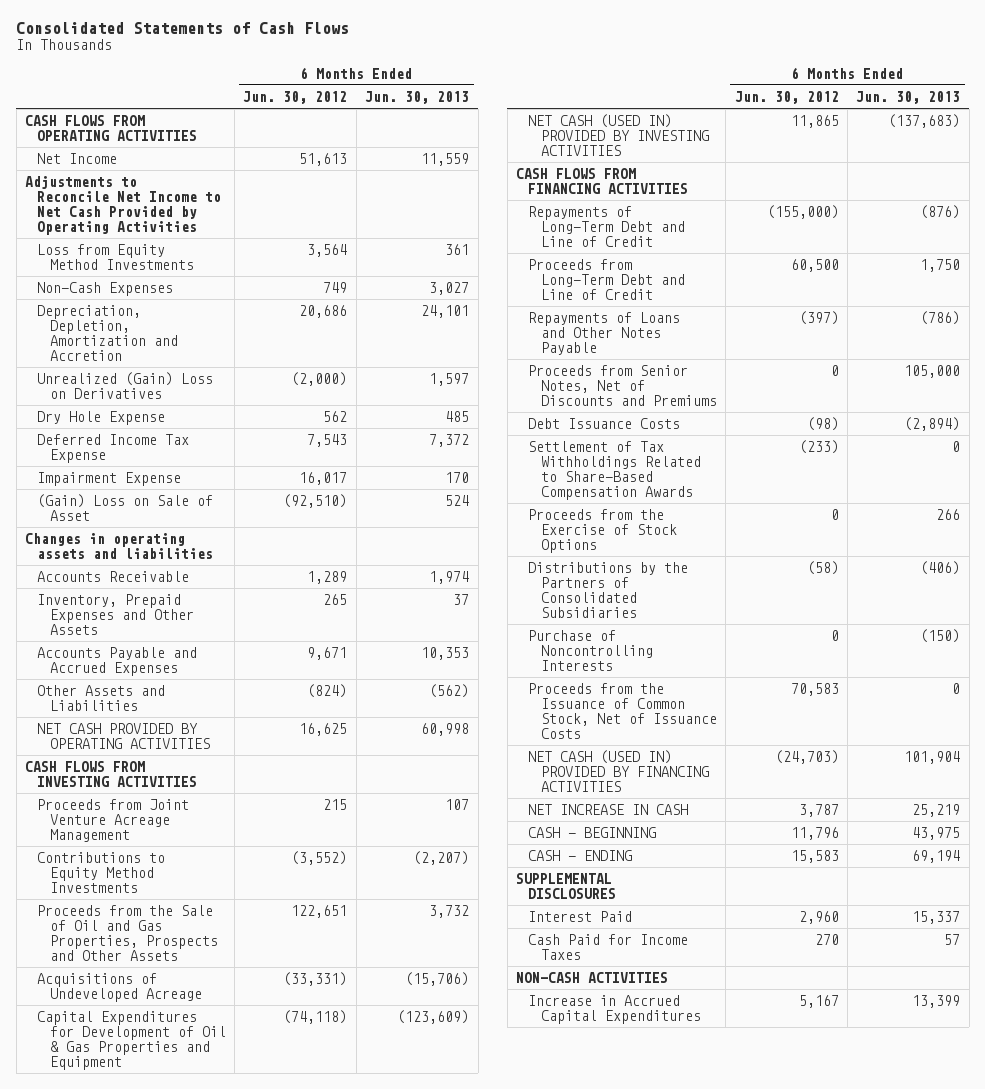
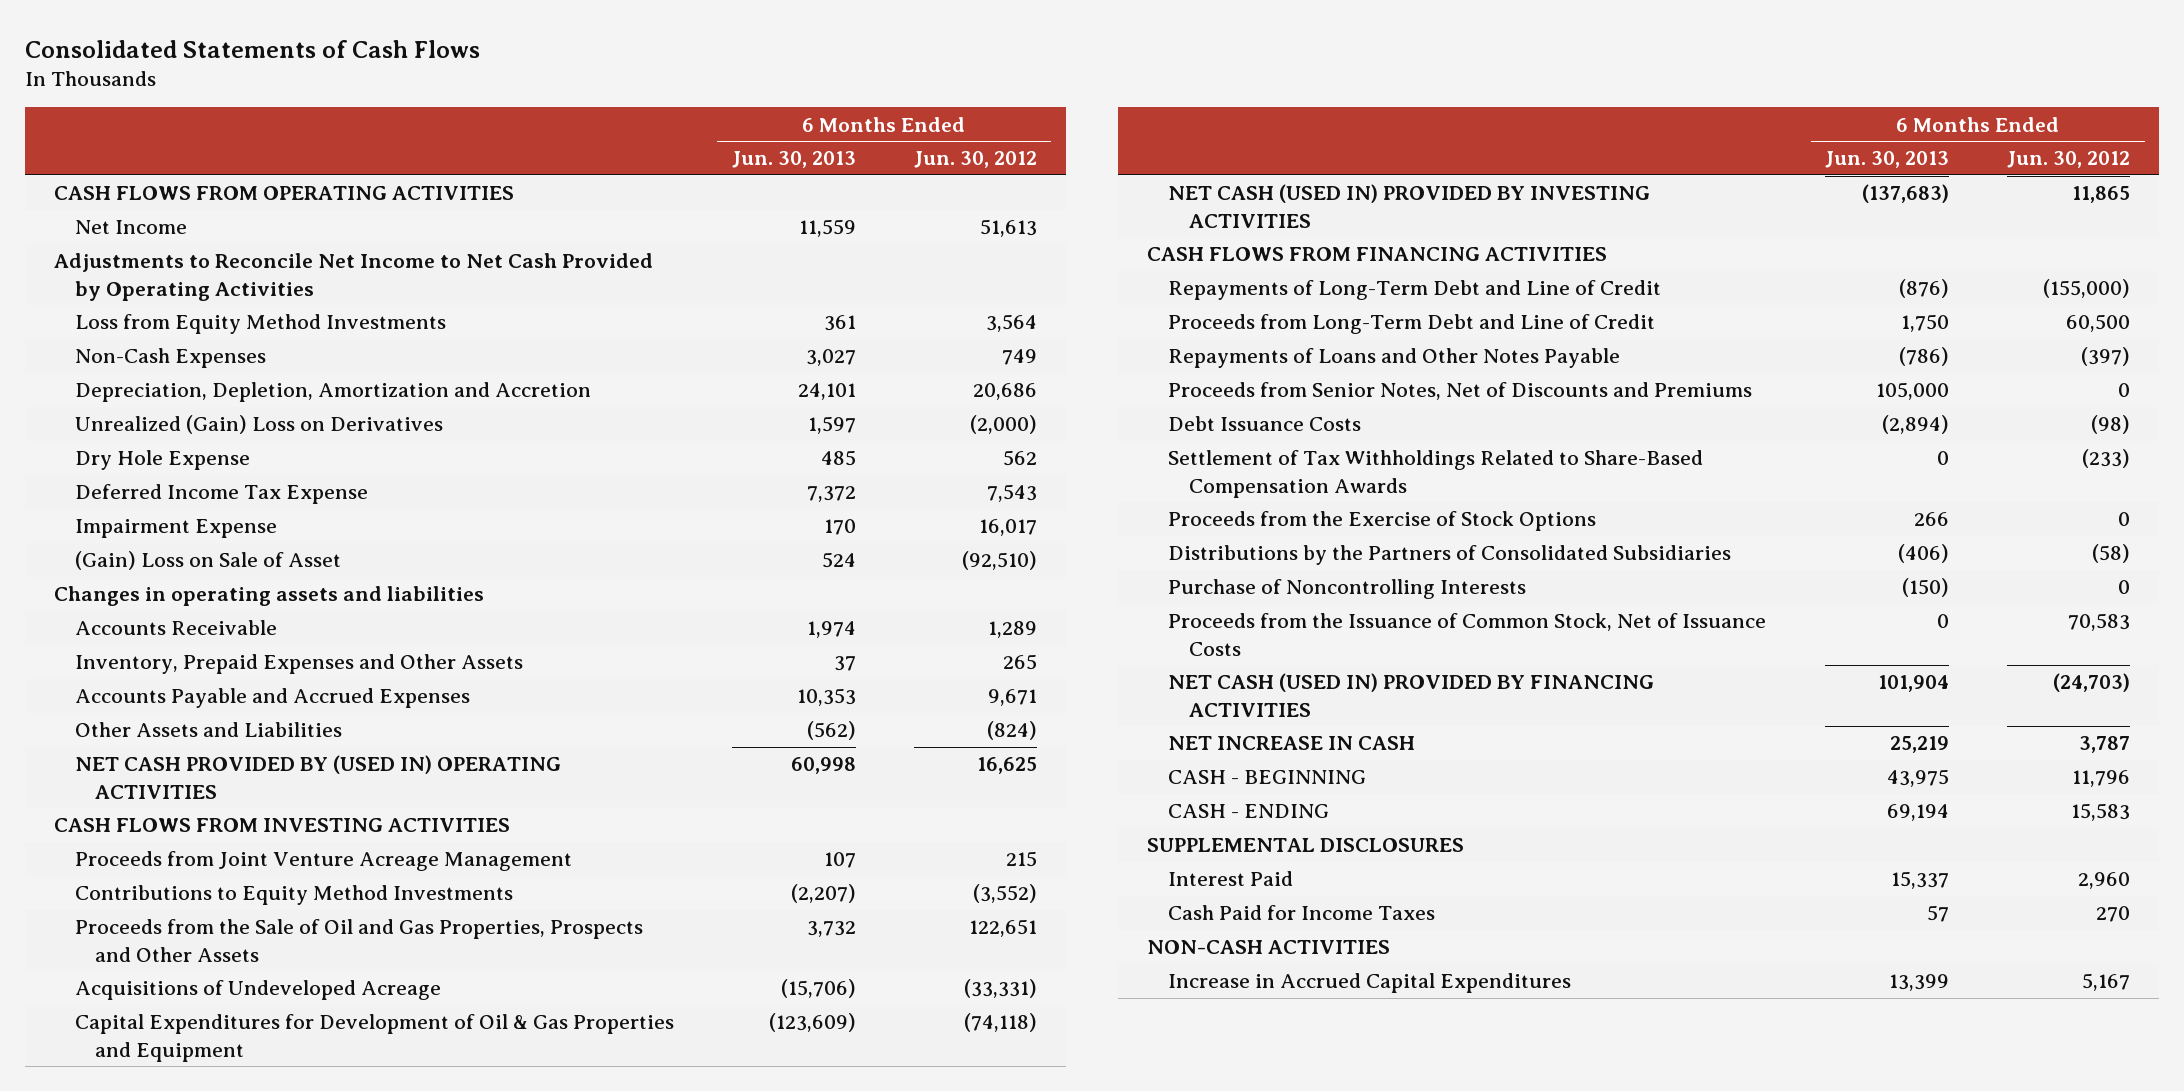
[37,722,210,749] NET CASH PROVIDED BY OPERATING ACTIVITIES -> [74,755,561,799] NET CASH PROVIDED BY (USED IN) OPERATING ACTIVITIES

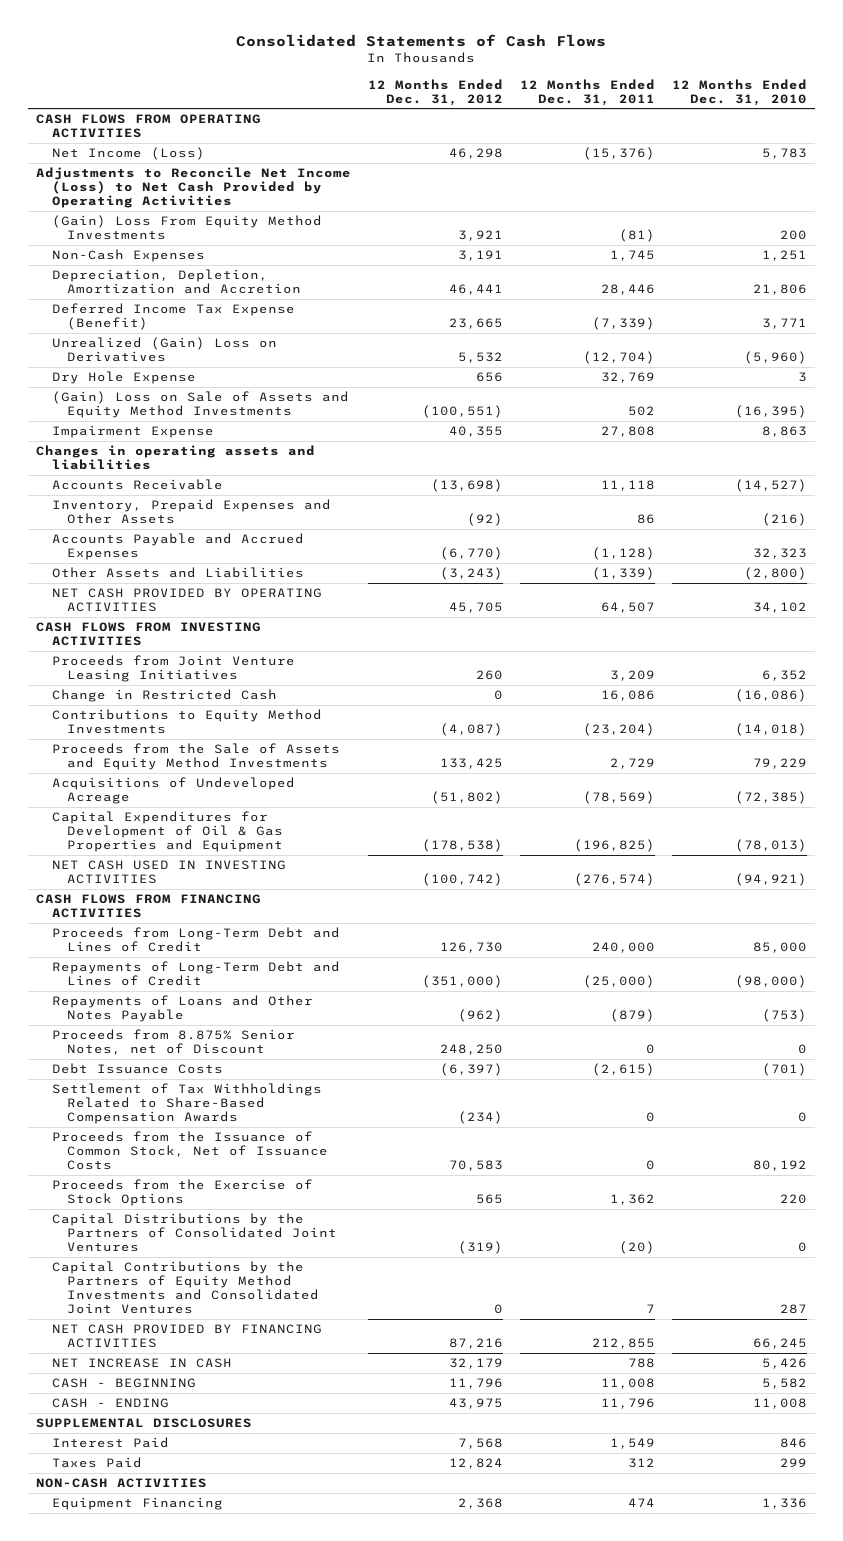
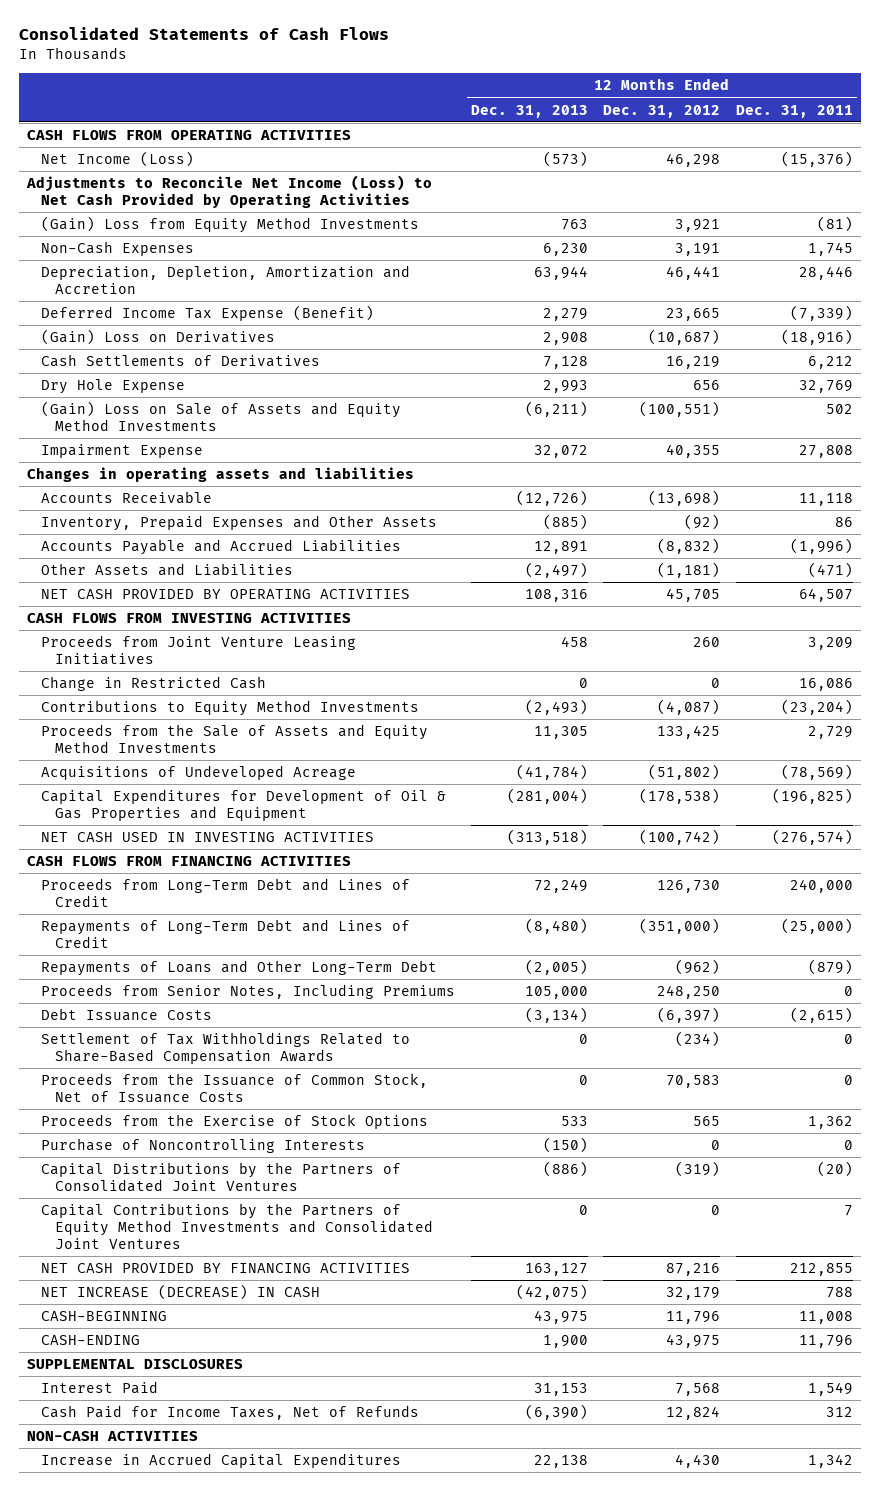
[671,78,807,106] 12 Months Ended Dec. 31, 2010 -> none
none -> [470,104,588,118] Dec. 31, 2013
[51,215,322,241] (Gain) Loss From Equity Method Investments -> [40,216,419,234] (Gain) Loss from Equity Method Investments
[51,337,277,363] Unrealized (Gain) Loss on Derivatives -> [40,329,275,346] (Gain) Loss on Derivatives
[457,352,503,364] 5,532 -> [648,329,721,346] (10,687)
[582,351,655,365] (12,704) -> [781,329,854,346] (18,916)
none -> [40,354,320,368] Cash Settlements of Derivatives
[51,533,304,561] Accounts Payable and Accrued Expenses -> [40,539,401,556] Accounts Payable and Accrued Liabilities
[439,547,503,561] (6,770) -> [657,538,721,555] (8,832)
[591,547,655,561] (1,128) -> [790,538,854,555] (1,996)
[439,567,503,581] (3,243) -> [657,562,721,579] (1,181)
[591,567,655,581] (1,339) -> [808,562,854,579] (471)
[51,995,313,1023] Repayments of Loans and Other Notes Payable -> [40,960,437,977] Repayments of Loans and Other Long-Term Debt
[51,1029,295,1056] Proceeds from 8.875% Senior Notes, net of Discount -> [40,984,455,1000] Proceeds from Senior Notes, Including Premiums
none -> [40,1138,365,1154] Purchase of Noncontrolling Interests
[51,1358,232,1369] NET INCREASE IN CASH -> [40,1284,320,1301] NET INCREASE (DECREASE) IN CASH
[51,1378,196,1389] CASH - BEGINNING -> [40,1311,167,1322] CASH-BEGINNING
[51,1398,169,1409] CASH - ENDING -> [40,1335,140,1346] CASH-ENDING
[51,1457,142,1469] Taxes Paid -> [40,1405,419,1421] Cash Paid for Income Taxes, Net of Refunds
[51,1497,223,1511] Equipment Financing -> none
none -> [40,1453,401,1469] Increase in Accrued Capital Expenditures

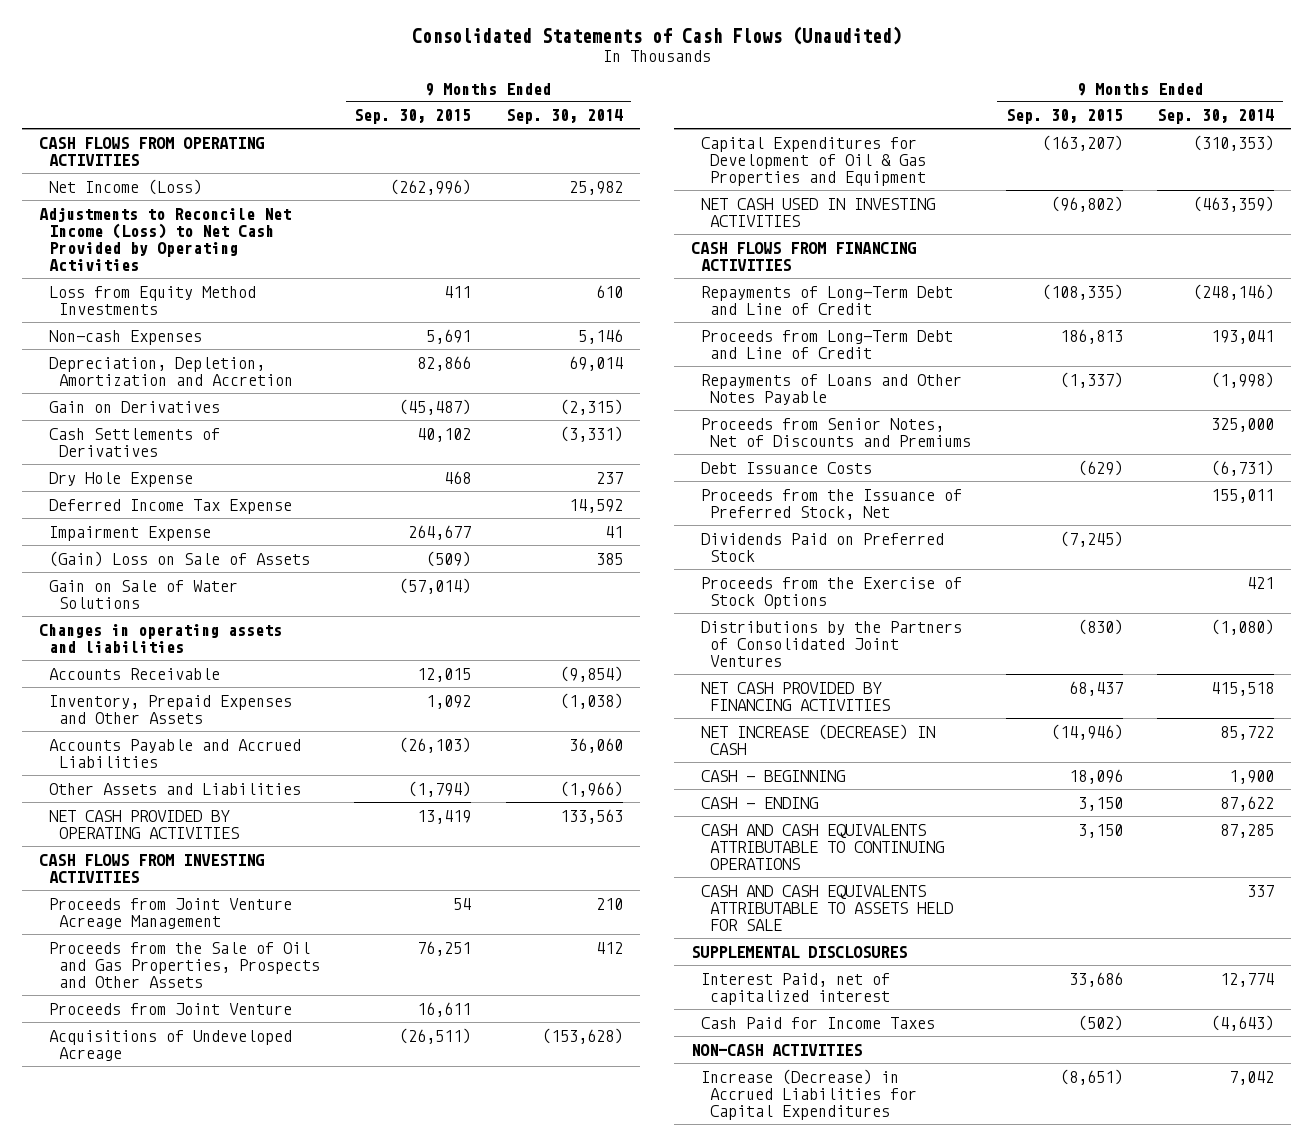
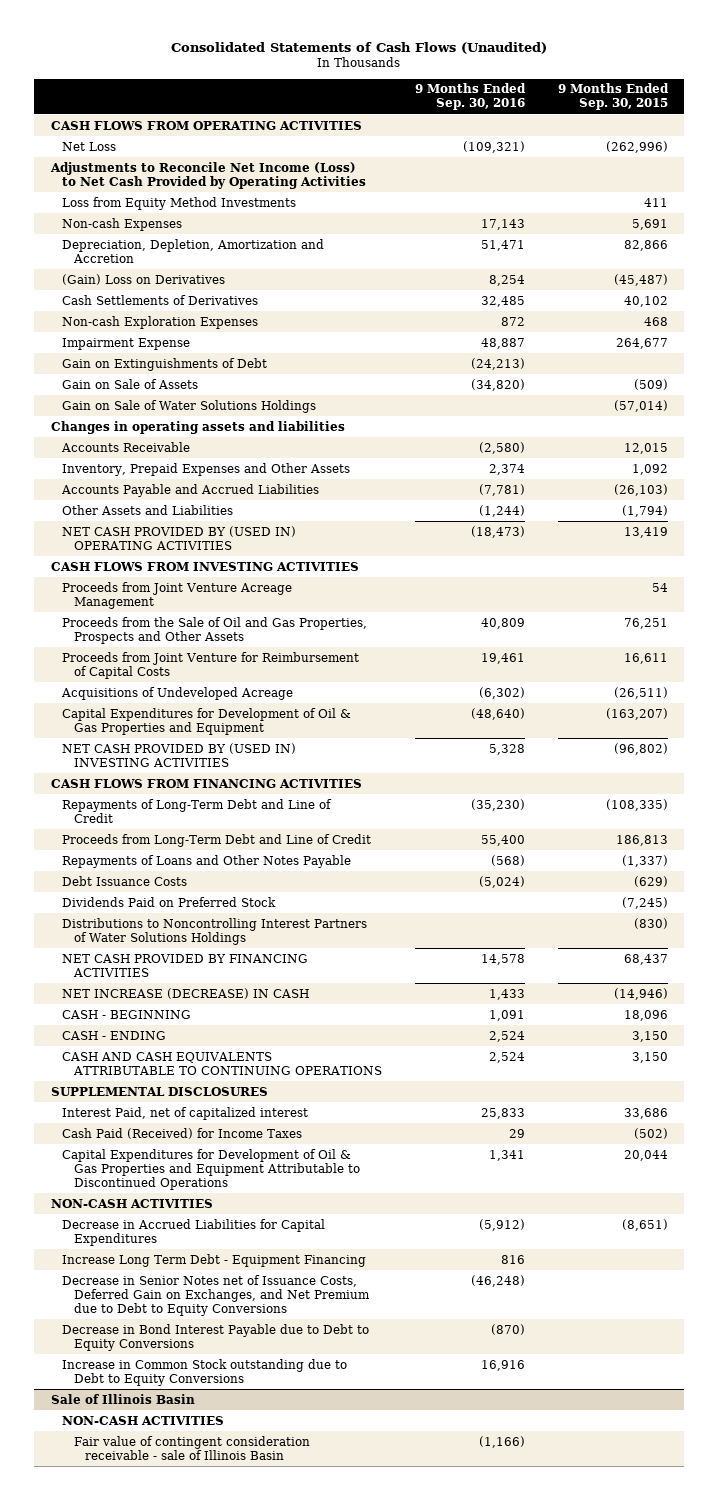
[505,109,623,125] Sep. 30, 2014 -> none
none -> [414,83,526,111] 9 Months Ended Sep. 30, 2016
[49,178,203,195] Net Income (Loss) -> [62,141,117,151] Net Loss
[49,400,221,413] Gain on Derivatives -> [62,273,226,285] (Gain) Loss on Derivatives
[49,498,293,514] Deferred Income Tax Expense -> none
[49,471,194,487] Dry Hole Expense -> [62,315,259,329] Non-cash Exploration Expenses
none -> [62,357,268,371] Gain on Extinguishments of Debt
[49,550,311,567] (Gain) Loss on Sale of Assets -> [62,378,199,389] Gain on Sale of Assets
[49,579,239,609] Gain on Sale of Water Solutions -> [62,399,317,413] Gain on Sale of Water Solutions Holdings
[49,809,239,839] NET CASH PROVIDED BY OPERATING ACTIVITIES -> [62,525,297,550] NET CASH PROVIDED BY (USED IN) OPERATING ACTIVITIES
[49,1002,293,1015] Proceeds from Joint Venture -> [62,651,360,679] Proceeds from Joint Venture for Reimbursement of Capital Costs
[700,197,935,227] NET CASH USED IN INVESTING ACTIVITIES -> [62,742,297,767] NET CASH PROVIDED BY (USED IN) INVESTING ACTIVITIES
[700,417,972,447] Proceeds from Senior Notes, Net of Discounts and Premiums -> none
[700,488,962,520] Proceeds from the Issuance of Preferred Stock, Net -> none
[700,576,962,609] Proceeds from the Exercise of Stock Options -> none
[700,620,962,667] Distributions by the Partners of Consolidated Joint Ventures -> none
none -> [62,917,368,945] Distributions to Noncontrolling Interest Partners of Water Solutions Holdings
[700,884,954,931] CASH AND CASH EQUIVALENTS ATTRIBUTABLE TO ASSETS HELD FOR SALE -> none
[700,1016,935,1029] Cash Paid for Income Taxes -> [62,1127,303,1139] Cash Paid (Received) for Income Taxes
none -> [62,1148,360,1190] Capital Expenditures for Development of Oil & Gas Properties and Equipment Attributable to Discontinued Operations
[700,1068,918,1120] Increase (Decrease) in Accrued Liabilities for Capital Expenditures -> [62,1218,326,1246] Decrease in Accrued Liabilities for Capital Expenditures
none -> [62,1253,367,1267] Increase Long Term Debt - Equipment Financing
none -> [62,1274,370,1316] Decrease in Senior Notes net of Issuance Costs, Deferred Gain on Exchanges, and Net Premium due to Debt to Equity Conversions
none -> [62,1323,370,1351] Decrease in Bond Interest Payable due to Debt to Equity Conversions
none -> [62,1358,348,1386] Increase in Common Stock outstanding due to Debt to Equity Conversions
none -> [50,1393,195,1404] Sale of Illinois Basin
none -> [62,1415,225,1425] NON-CASH ACTIVITIES
none -> [73,1435,310,1460] Fair value of contingent consideration receivable - sale of Illinois Basin

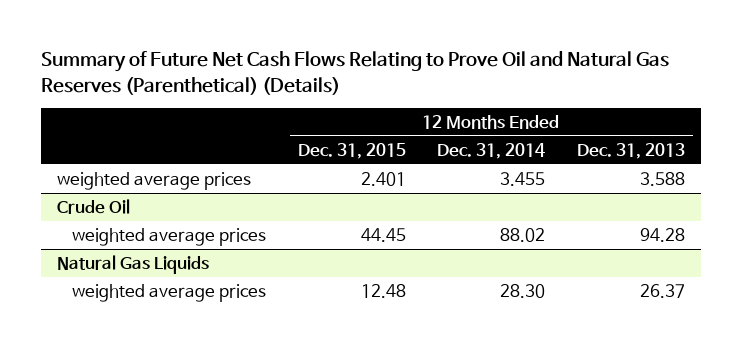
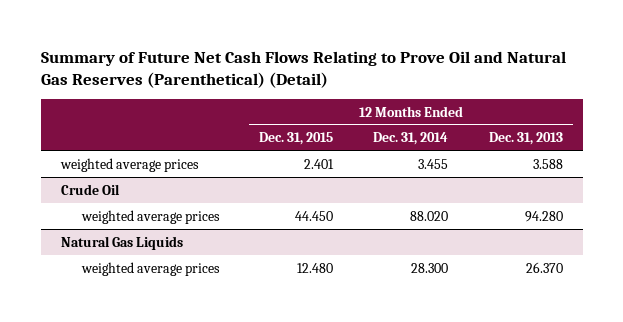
[40,51,669,95] Summary of Future Net Cash Flows Relating to Prove Oil and Natural Gas Reserves (Parenthetical) (Details) -> [40,50,566,88] Summary of Future Net Cash Flows Relating to Prove Oil and Natural Gas Reserves (Parenthetical) (Detail)
[360,227,406,242] 44.45 -> [295,210,334,221] 44.450
[500,227,546,242] 88.02 -> [410,210,449,221] 88.020
[640,227,686,242] 94.28 -> [524,210,563,222] 94.280
[360,283,406,298] 12.48 -> [297,262,334,273] 12.480
[500,283,546,298] 28.30 -> [411,262,449,273] 28.300
[640,283,686,298] 26.37 -> [525,261,563,273] 26.370

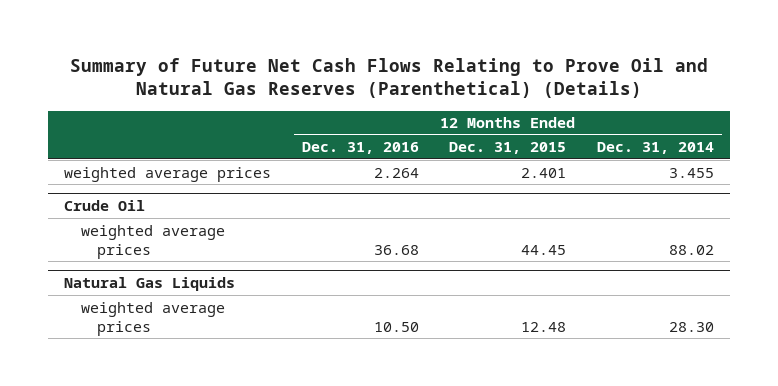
[40,50,566,88] Summary of Future Net Cash Flows Relating to Prove Oil and Natural Gas Reserves (Parenthetical) (Detail) -> [70,57,709,99] Summary of Future Net Cash Flows Relating to Prove Oil and Natural Gas Reserves (Parenthetical) (Details)
[488,132,563,146] Dec. 31, 2013 -> none
none -> [301,142,419,155] Dec. 31, 2016
[295,210,334,221] 44.450 -> [521,244,567,255] 44.45
[410,210,449,221] 88.020 -> [669,244,715,255] 88.02
[297,262,334,273] 12.480 -> [521,321,567,332] 12.48
[411,262,449,273] 28.300 -> [669,321,715,332] 28.30

